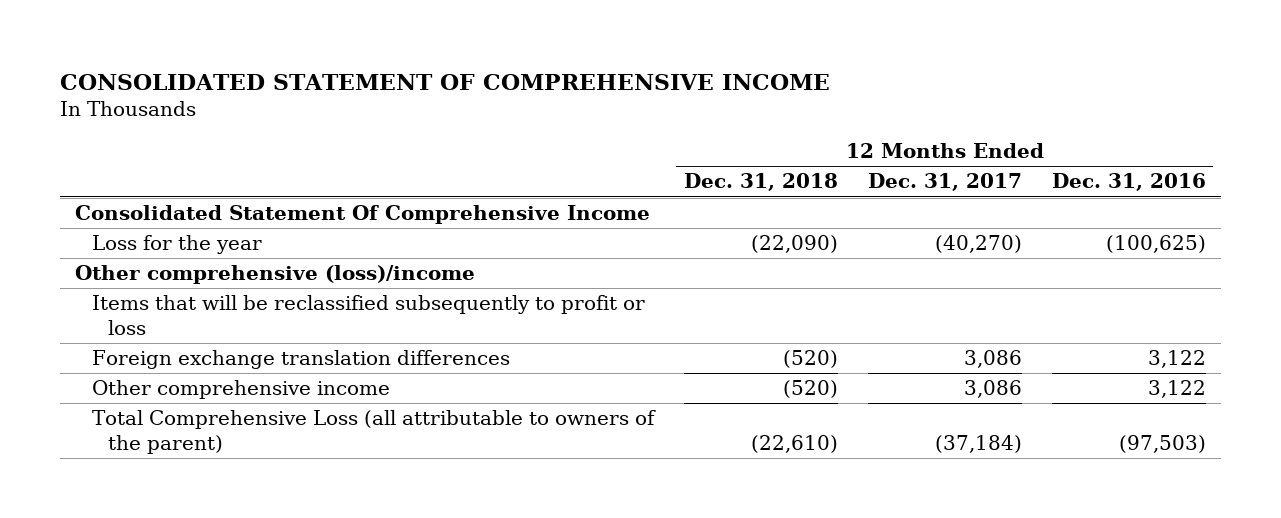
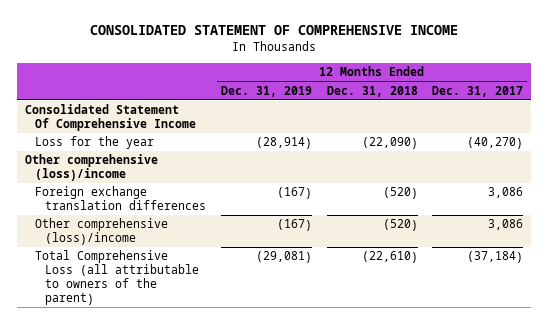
[1051,173,1206,192] Dec. 31, 2016 -> none
none -> [221,85,313,97] Dec. 31, 2019
[91,295,645,336] Items that will be reclassified subsequently to profit or loss -> none
[91,380,390,400] Other comprehensive income -> [35,218,169,246] Other comprehensive (loss)/income

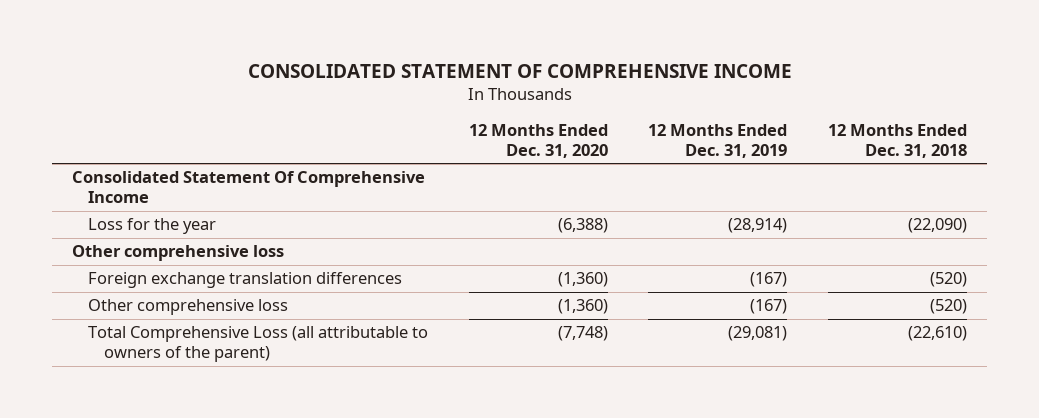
[432,85,524,97] Dec. 31, 2017 -> none
none -> [468,123,608,158] 12 Months Ended Dec. 31, 2020
[24,154,158,182] Other comprehensive (loss)/income -> [72,245,285,262] Other comprehensive loss
[35,218,169,246] Other comprehensive (loss)/income -> [88,299,289,316] Other comprehensive loss

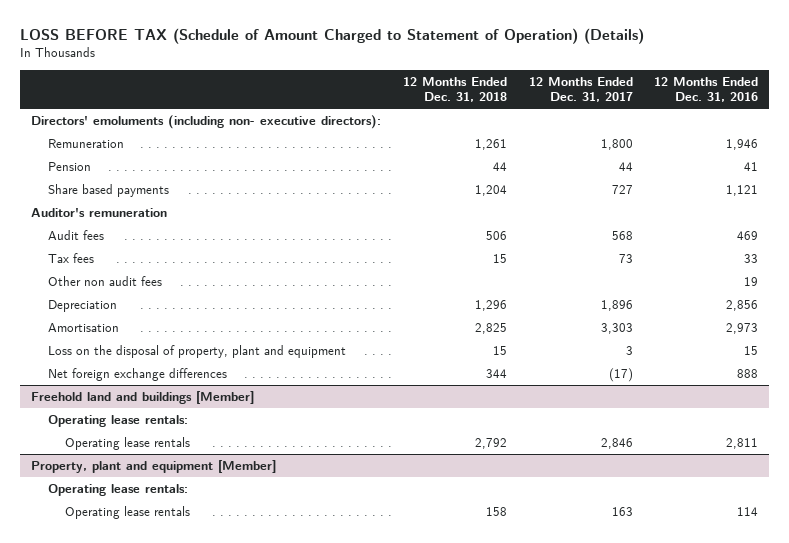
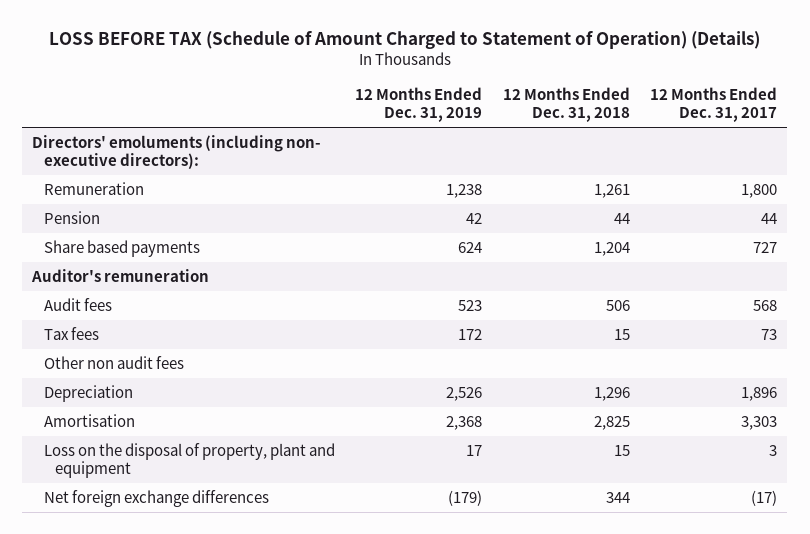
[654,76,759,103] 12 Months Ended Dec. 31, 2016 -> none
none -> [355,86,483,123] 12 Months Ended Dec. 31, 2019
[30,390,254,404] Freehold land and buildings [Member] -> none
[48,414,189,427] Operating lease rentals: -> none
[65,436,191,450] Operating lease rentals -> none
[30,459,276,473] Property, plant and equipment [Member] -> none
[48,483,189,496] Operating lease rentals: -> none
[65,505,191,519] Operating lease rentals -> none

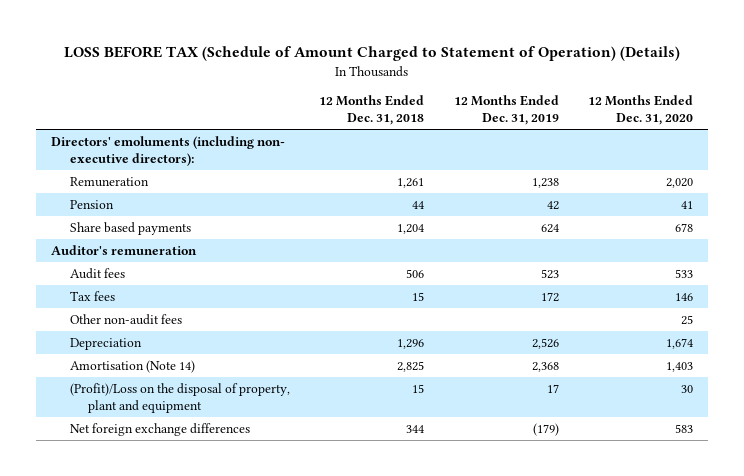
[650,86,778,123] 12 Months Ended Dec. 31, 2017 -> none
none -> [588,95,694,126] 12 Months Ended Dec. 31, 2020
[43,355,184,369] Other non audit fees -> [69,314,182,326] Other non-audit fees
[43,413,135,427] Amortisation -> [69,360,195,374] Amortisation (Note 14)
[43,442,335,479] Loss on the disposal of property, plant and equipment -> [69,383,290,413] (Profit)/Loss on the disposal of property, plant and equipment

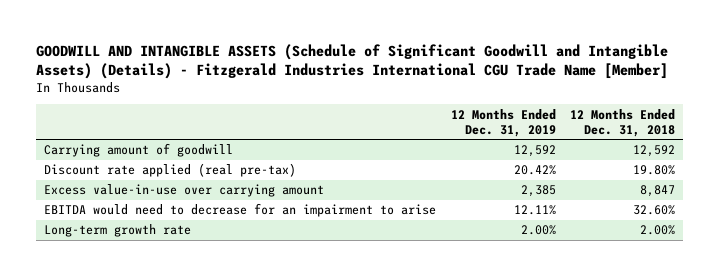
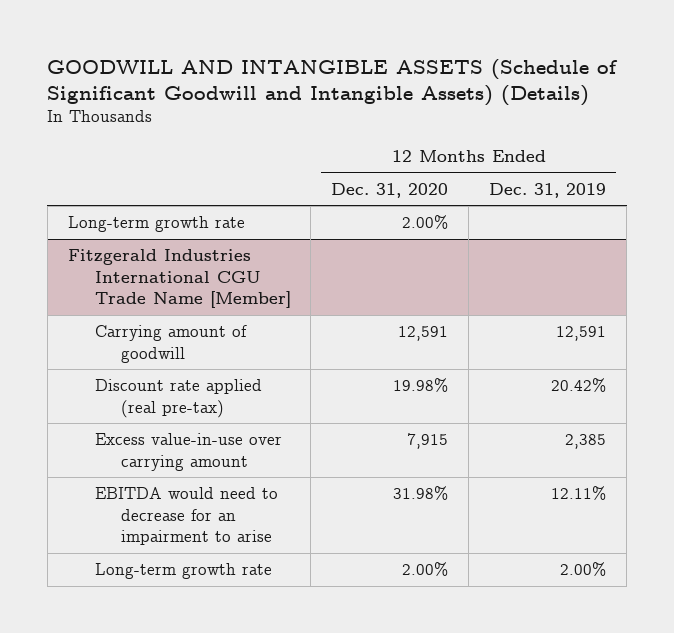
[36,43,669,80] GOODWILL AND INTANGIBLE ASSETS (Schedule of Significant Goodwill and Intangible Assets) (Details) - Fitzgerald Industries International CGU Trade Name [Member] -> [47,58,619,106] GOODWILL AND INTANGIBLE ASSETS (Schedule of Significant Goodwill and Intangible Assets) (Details)
[570,108,676,137] 12 Months Ended Dec. 31, 2018 -> none
none -> [331,182,449,198] Dec. 31, 2020
none -> [67,216,245,233] Long-term growth rate
none -> [67,249,291,309] Fitzgerald Industries International CGU Trade Name [Member]
[513,145,556,158] 12,592 -> [556,326,607,342] 12,591

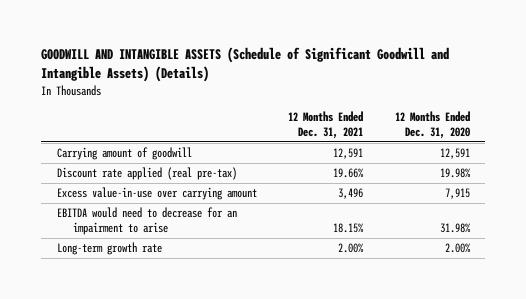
[489,182,607,198] Dec. 31, 2019 -> none
none -> [288,111,364,139] 12 Months Ended Dec. 31, 2021
[67,216,245,233] Long-term growth rate -> none
[67,249,291,309] Fitzgerald Industries International CGU Trade Name [Member] -> none

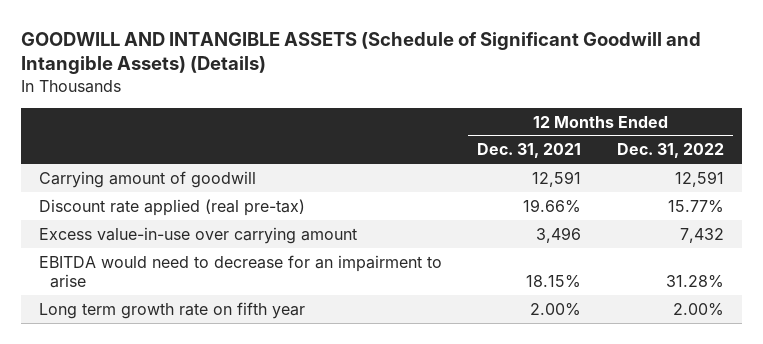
[394,111,470,139] 12 Months Ended Dec. 31, 2020 -> none
none -> [616,143,724,159] Dec. 31, 2022
[56,242,162,256] Long-term growth rate -> [38,301,305,319] Long term growth rate on fifth year

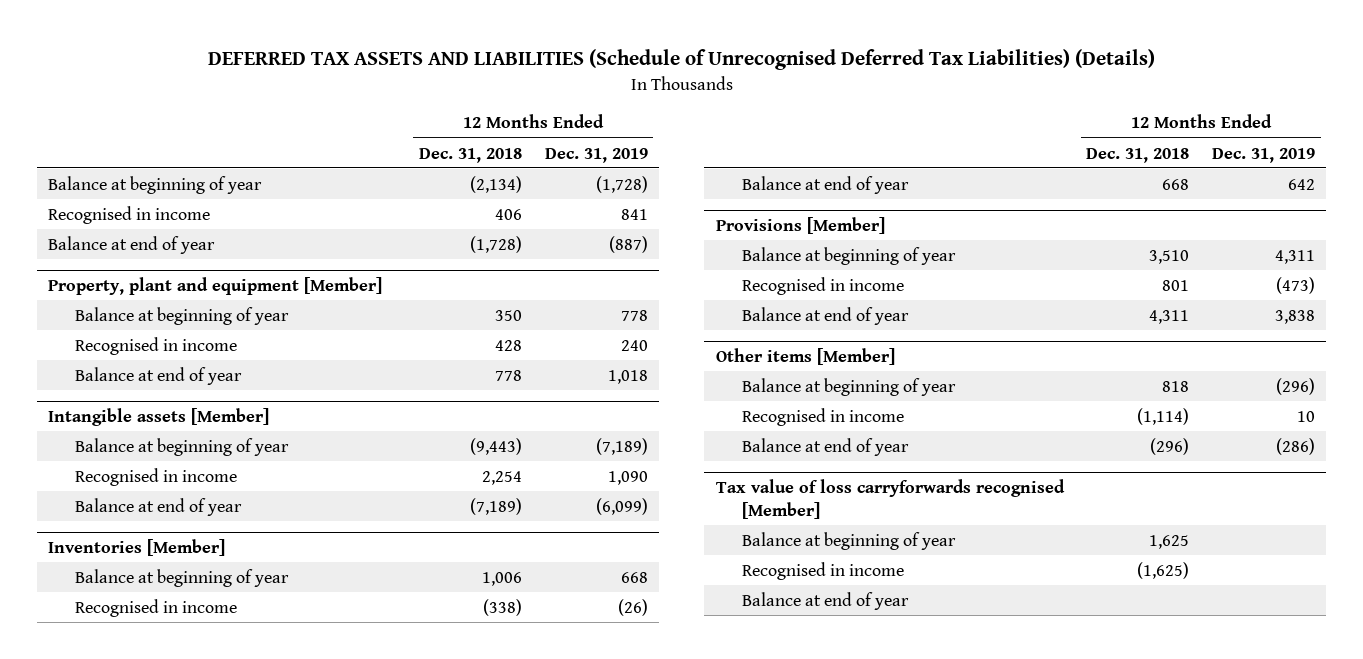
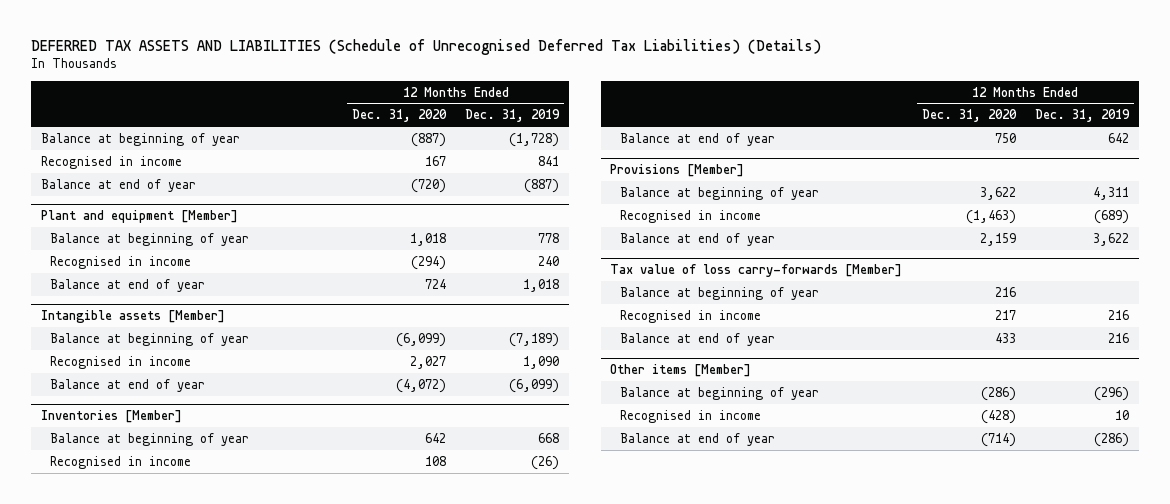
[418,147,522,163] Dec. 31, 2018 -> none
none -> [352,109,448,123] Dec. 31, 2020
[48,277,383,296] Property, plant and equipment [Member] -> [40,209,238,223] Plant and equipment [Member]
[1276,276,1316,294] (473) -> [1094,209,1130,224] (689)
[1275,309,1316,324] 3,838 -> [1093,232,1130,246] 3,622
none -> [610,263,903,277] Tax value of loss carry-forwards [Member]
none -> [619,286,819,300] Balance at beginning of year
none -> [619,309,761,323] Recognised in income
none -> [619,332,775,346] Balance at end of year
[715,479,1065,519] Tax value of loss carryforwards recognised [Member] -> none
[742,531,957,550] Balance at beginning of year -> none
[742,561,905,580] Recognised in income -> none
[742,591,910,610] Balance at end of year -> none

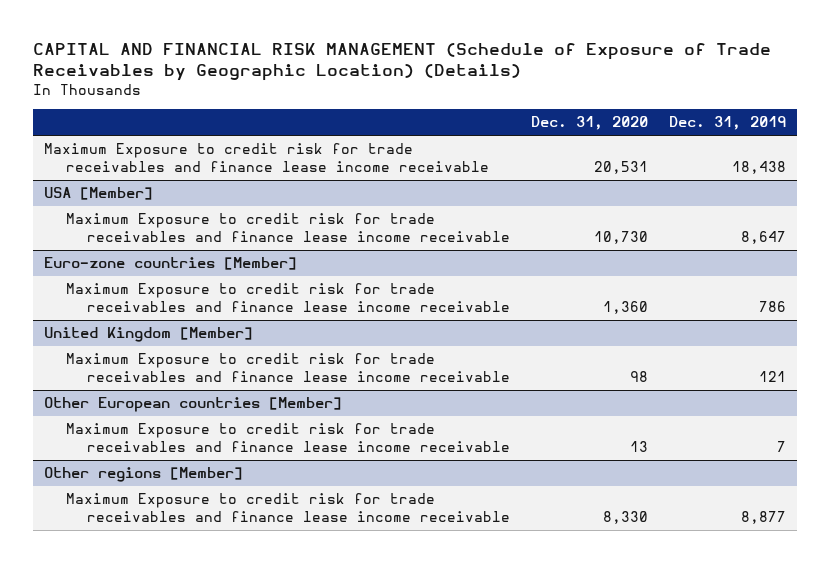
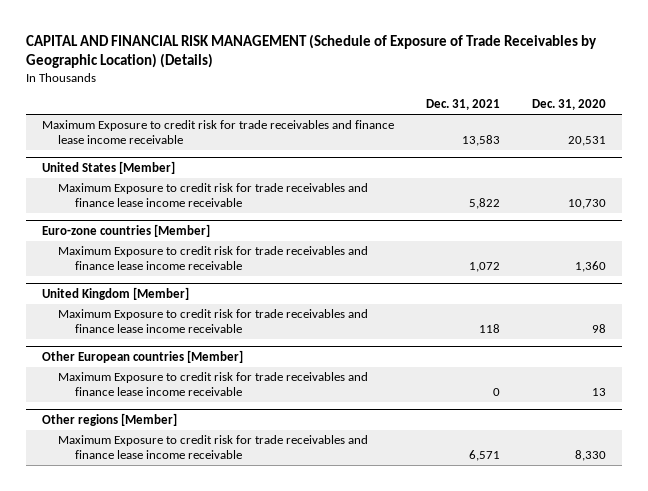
[669,116,787,131] Dec. 31, 2019 -> none
none -> [426,99,501,111] Dec. 31, 2021
[44,187,154,201] USA [Member] -> [42,160,176,174] United States [Member]

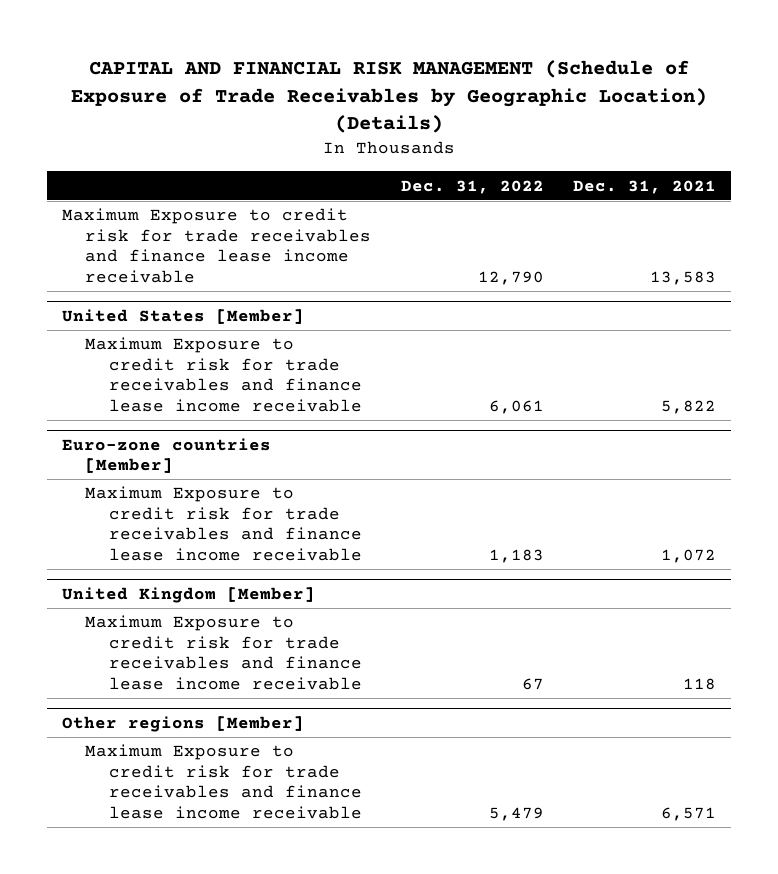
[532,99,607,111] Dec. 31, 2020 -> none
none -> [400,179,544,194] Dec. 31, 2022
[42,349,244,363] Other European countries [Member] -> none
[58,372,369,397] Maximum Exposure to credit risk for trade receivables and finance lease income receivable -> none

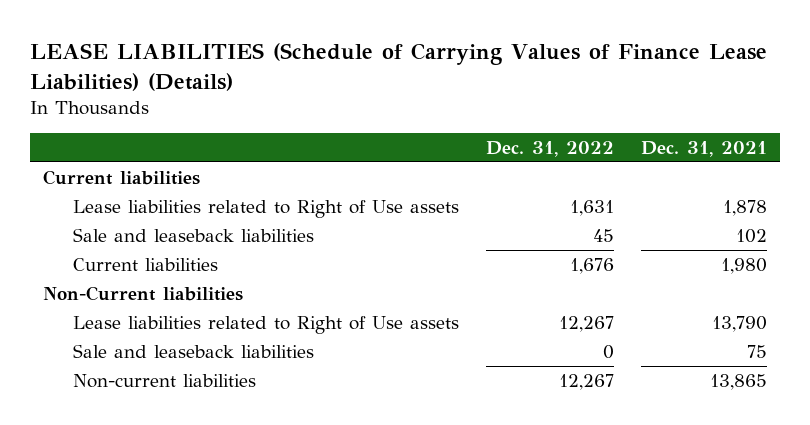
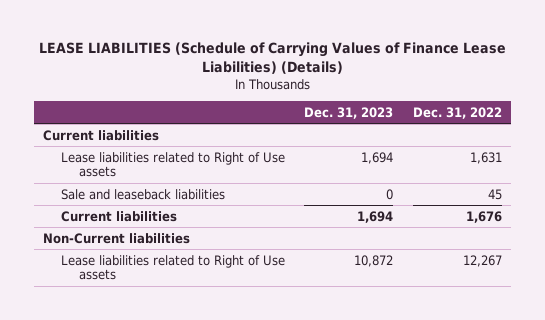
[640,141,767,158] Dec. 31, 2021 -> none
none -> [304,106,394,119] Dec. 31, 2023
[73,343,315,358] Sale and leaseback liabilities -> none
[73,373,257,388] Non-current liabilities -> none

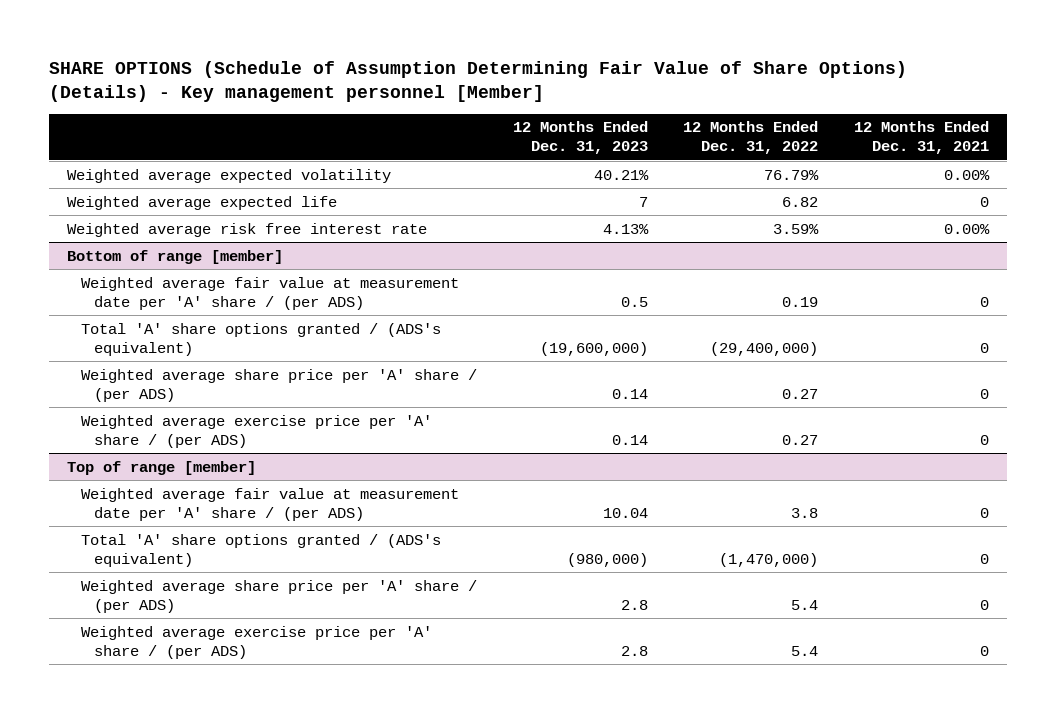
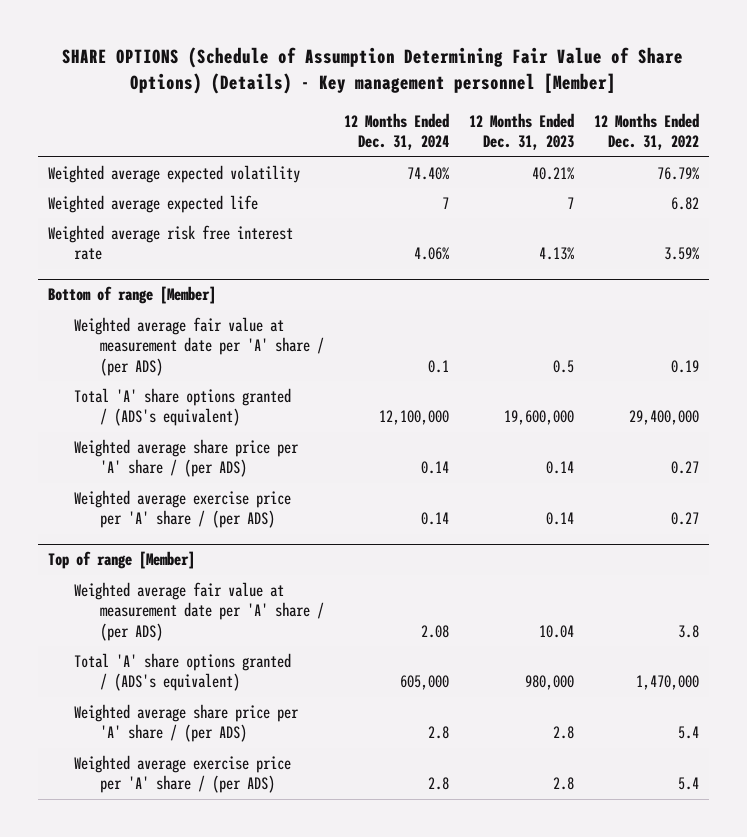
[854,121,990,155] 12 Months Ended Dec. 31, 2021 -> none
none -> [344,112,450,151] 12 Months Ended Dec. 31, 2024
[67,249,284,264] Bottom of range [member] -> [47,286,216,305] Bottom of range [Member]
[539,341,648,356] (19,600,000) -> [504,410,575,426] 19,600,000
[710,341,819,356] (29,400,000) -> [629,410,700,426] 29,400,000
[67,460,257,475] Top of range [member] -> [47,551,195,570] Top of range [Member]
[566,552,648,567] (980,000) -> [525,675,575,691] 980,000
[719,552,819,567] (1,470,000) -> [636,675,700,691] 1,470,000

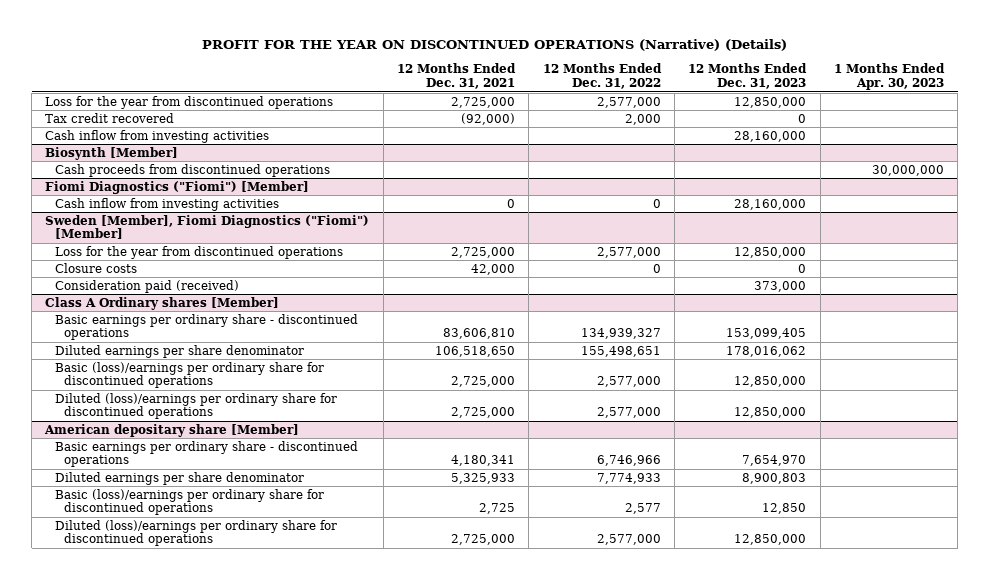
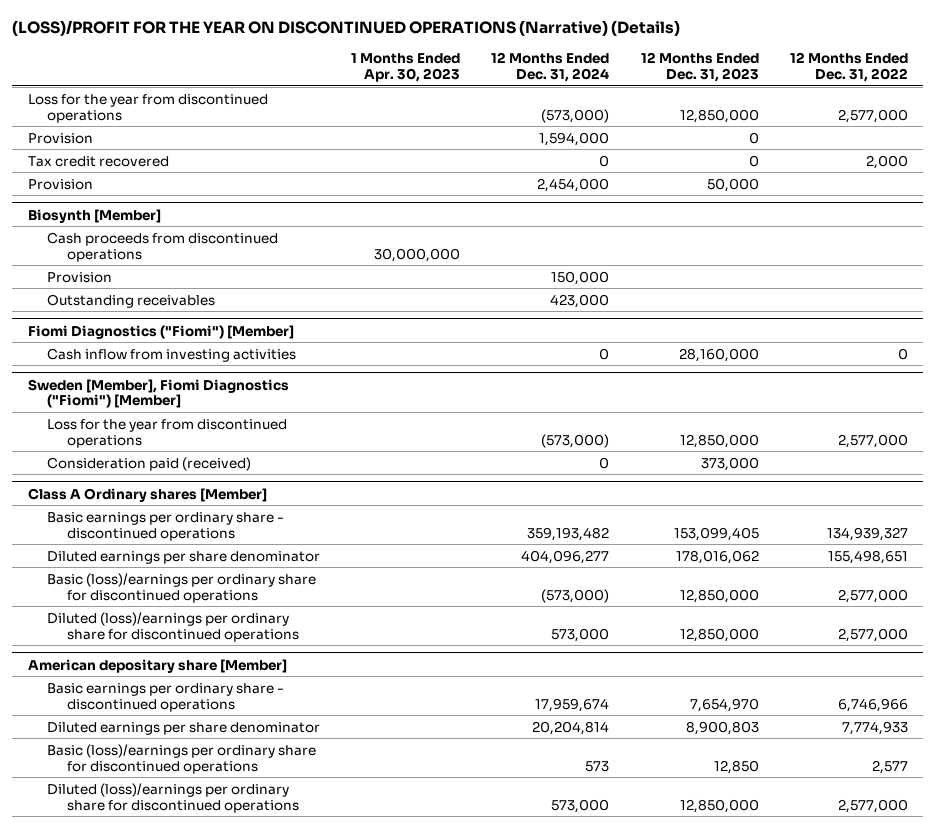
[201,39,787,52] PROFIT FOR THE YEAR ON DISCONTINUED OPERATIONS (Narrative) (Details) -> [12,19,681,36] (LOSS)/PROFIT FOR THE YEAR ON DISCONTINUED OPERATIONS (Narrative) (Details)
[396,63,516,90] 12 Months Ended Dec. 31, 2021 -> none
none -> [491,52,610,82] 12 Months Ended Dec. 31, 2024
none -> [27,132,93,144] Provision
[45,129,270,143] Cash inflow from investing activities -> none
none -> [27,178,93,190] Provision
none -> [47,271,113,283] Provision
none -> [47,293,216,308] Outstanding receivables
[54,262,137,273] Closure costs -> none

